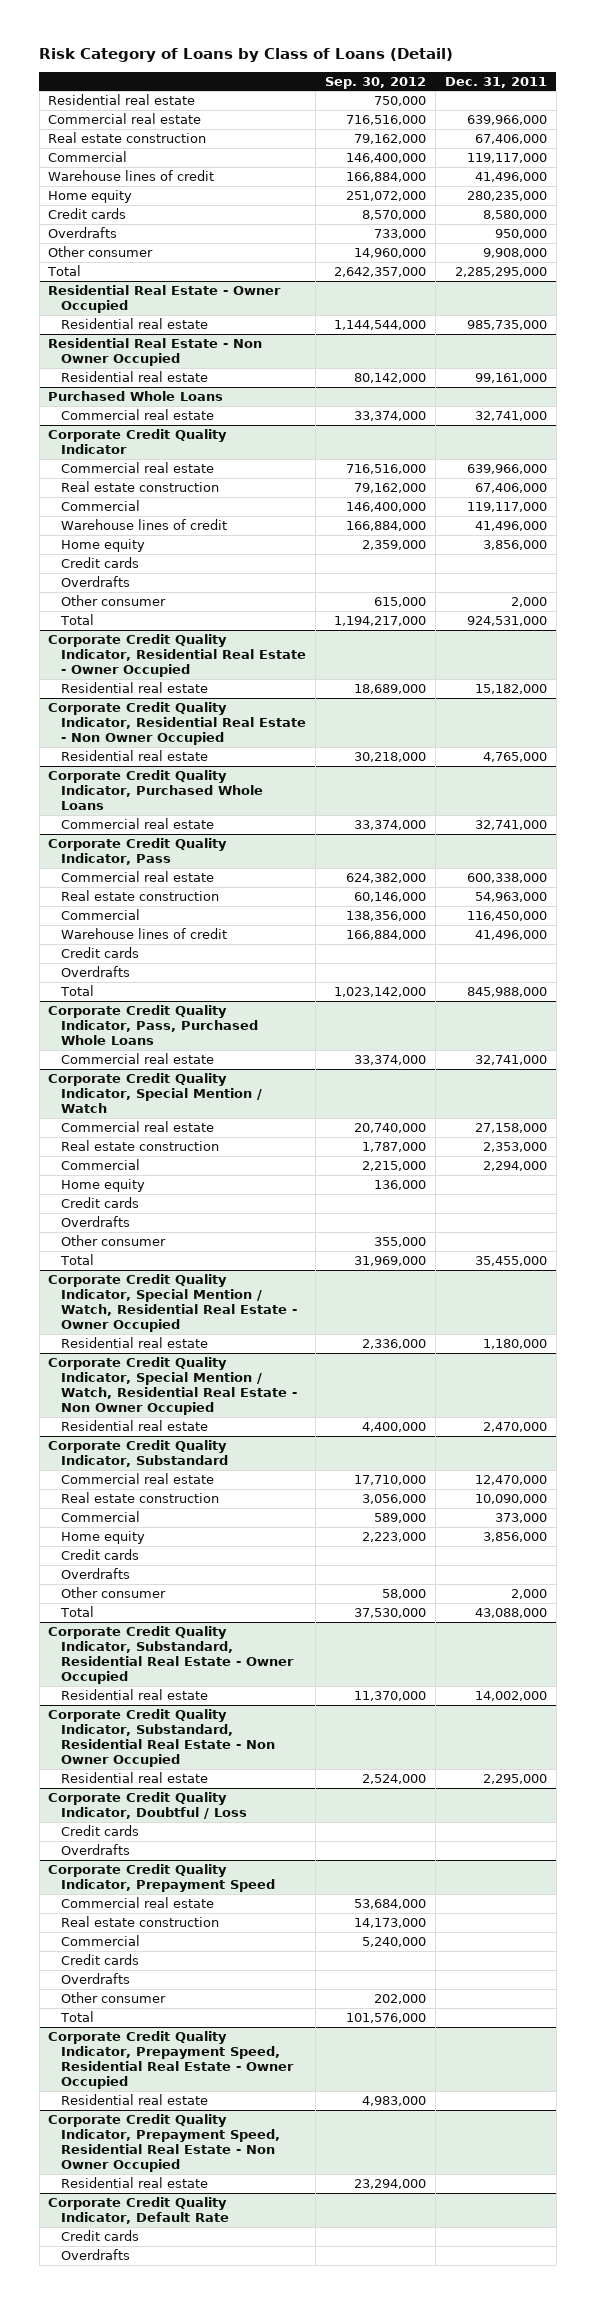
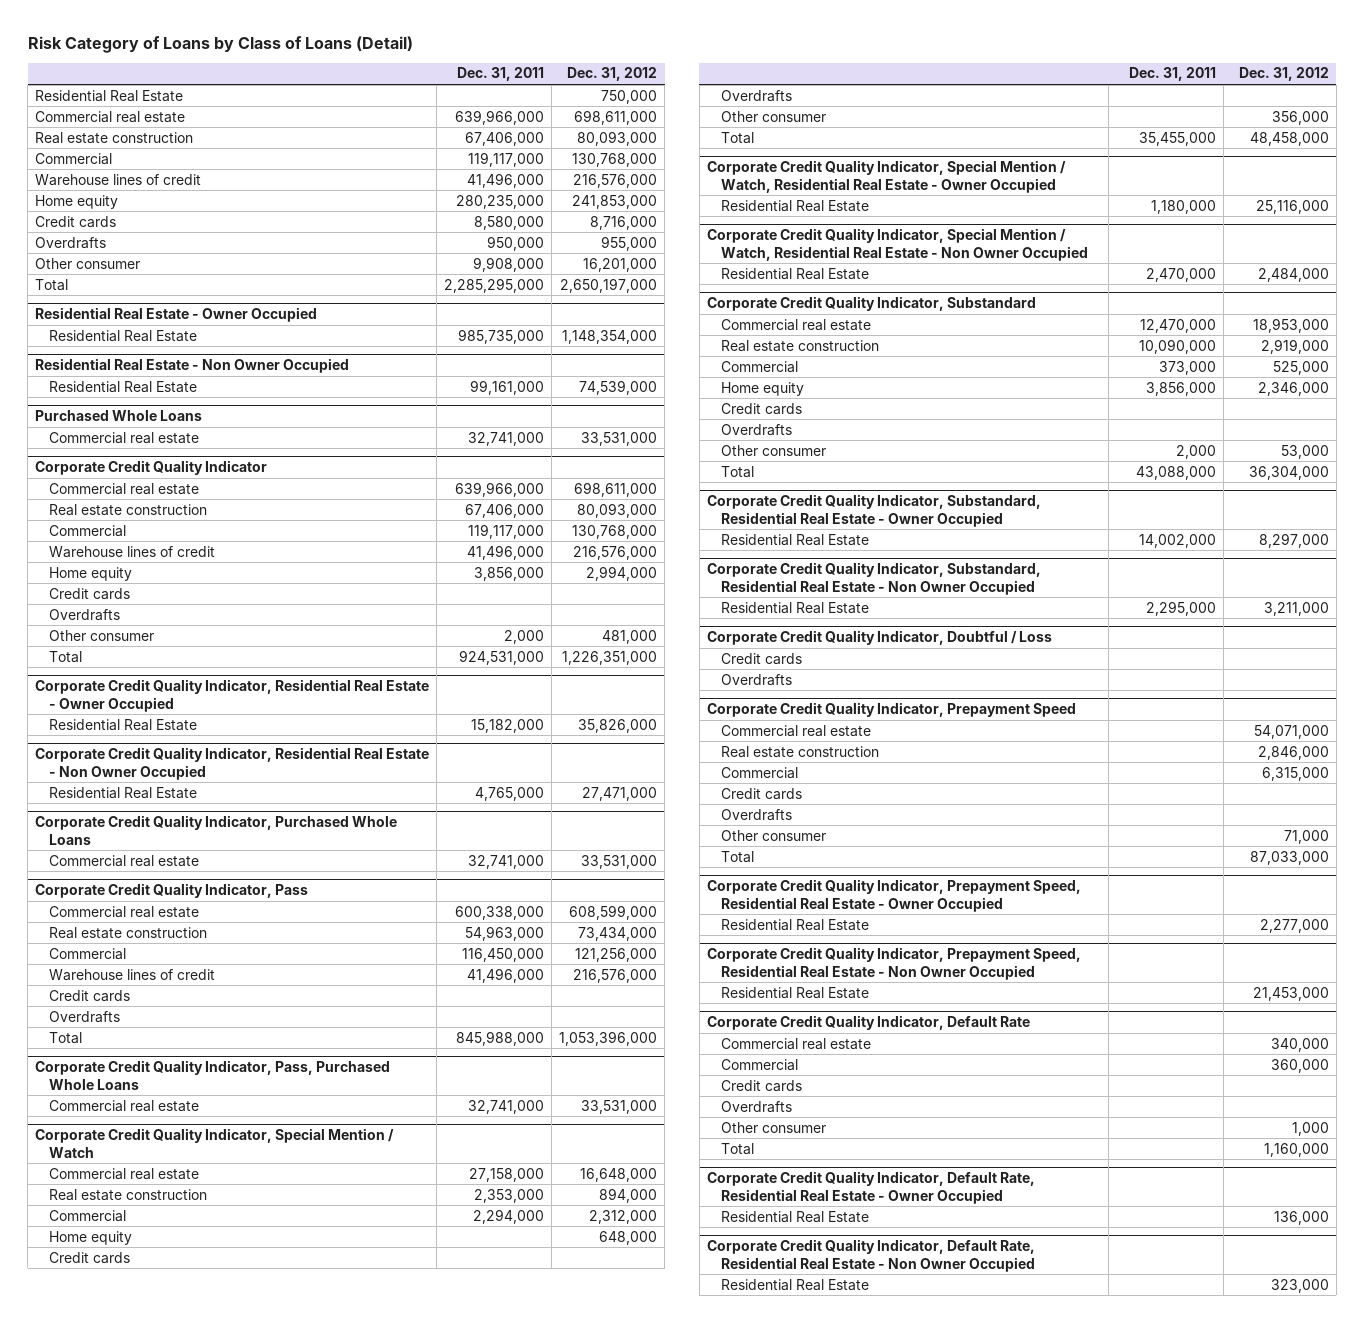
[325,76,427,89] Sep. 30, 2012 -> none
none -> [567,67,658,82] Dec. 31, 2012
[48,94,196,106] Residential real estate -> [35,89,184,102] Residential Real Estate
[61,318,209,330] Residential real estate -> [49,329,198,342] Residential Real Estate
[61,371,209,383] Residential real estate -> [49,380,198,393] Residential Real Estate
[61,682,209,694] Residential real estate -> [49,718,198,731] Residential Real Estate
[61,750,209,762] Residential real estate -> [49,786,198,799] Residential Real Estate
[61,1337,209,1349] Residential real estate -> [720,199,869,212] Residential Real Estate
[61,1420,209,1432] Residential real estate -> [720,267,869,280] Residential Real Estate
[61,1689,209,1701] Residential real estate -> [720,533,869,546] Residential Real Estate
[61,1772,209,1784] Residential real estate -> [720,601,869,614] Residential Real Estate
[61,2094,209,2106] Residential real estate -> [720,918,869,931] Residential Real Estate
[61,2177,209,2189] Residential real estate -> [720,986,869,999] Residential Real Estate
none -> [720,1037,871,1050] Commercial real estate
none -> [720,1058,798,1071] Commercial
none -> [720,1121,826,1133] Other consumer
none -> [720,1142,754,1155] Total
none -> [706,1171,1035,1204] Corporate Credit Quality Indicator, Default Rate, Residential Real Estate - Owner Occupied
none -> [720,1210,869,1223] Residential Real Estate
none -> [706,1239,1035,1272] Corporate Credit Quality Indicator, Default Rate, Residential Real Estate - Non Owner Occupied
none -> [720,1278,869,1291] Residential Real Estate

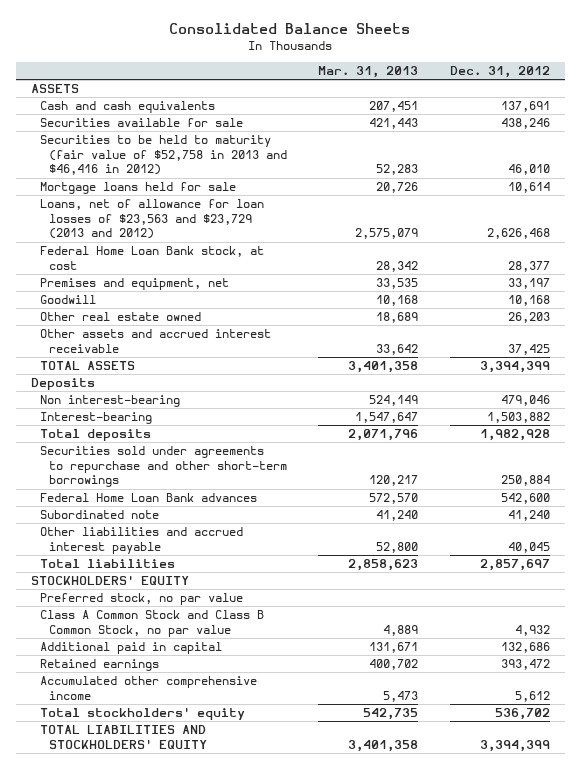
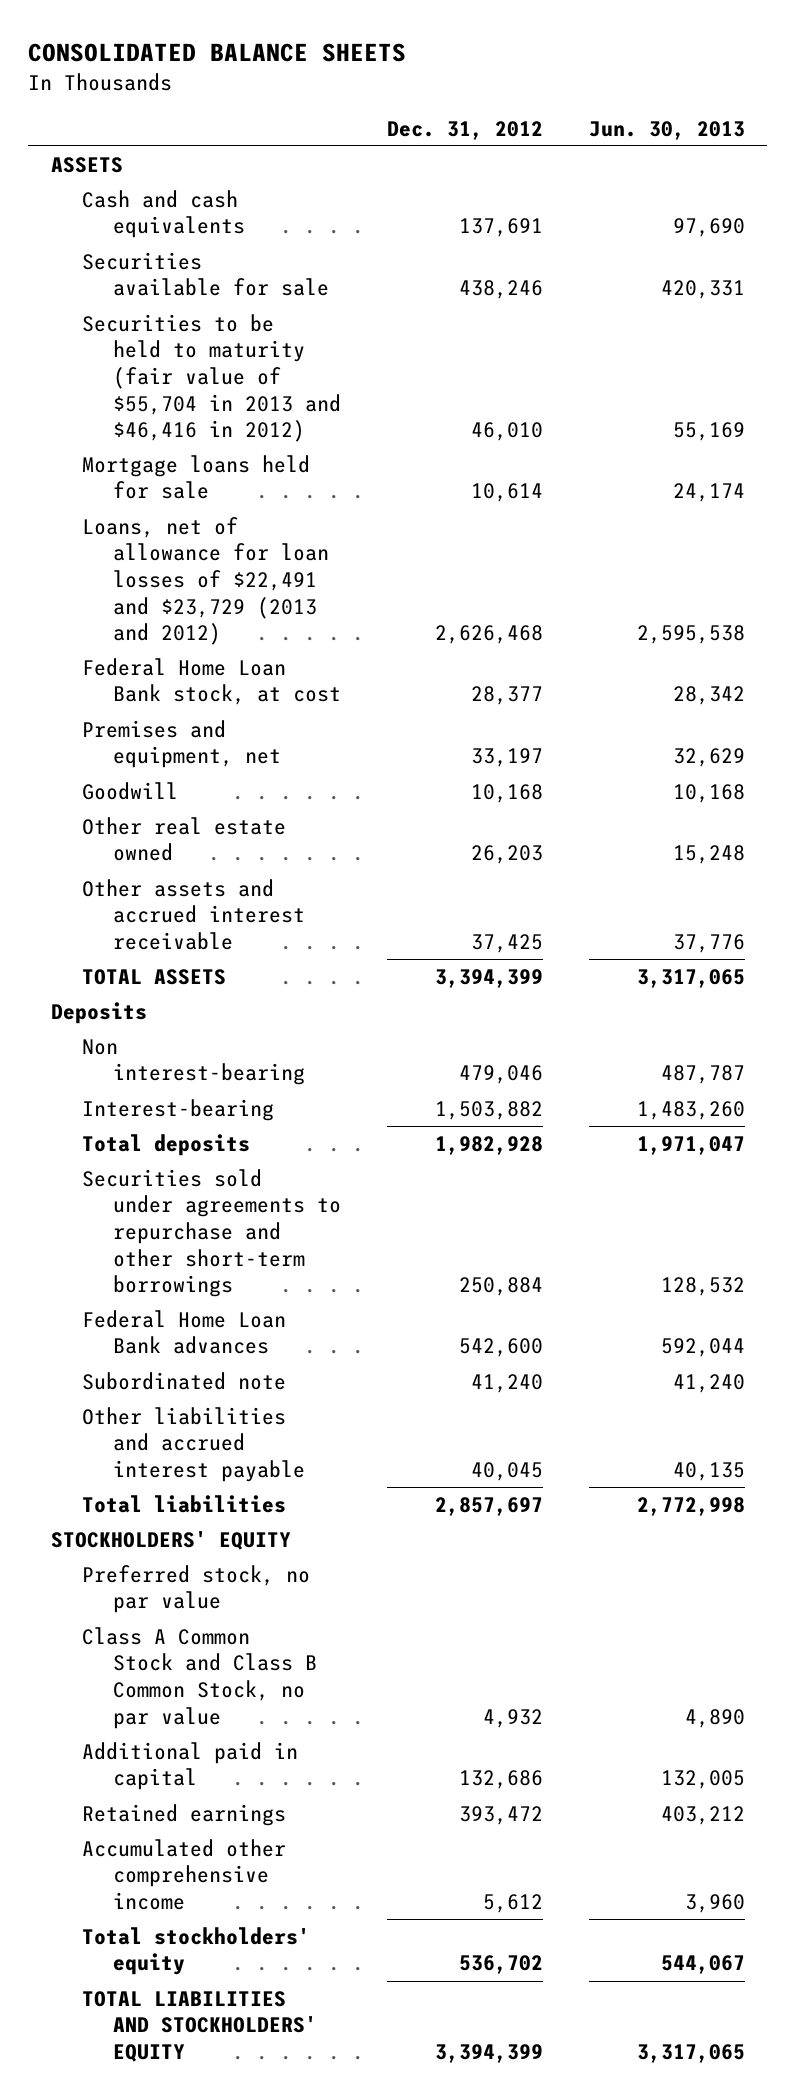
[169,22,411,34] Consolidated Balance Sheets -> [28,43,407,63] CONSOLIDATED BALANCE SHEETS
[318,65,419,78] Mar. 31, 2013 -> none
none -> [588,120,745,140] Jun. 30, 2013
[40,135,288,176] Securities to be held to maturity (fair value of $52,758 in 2013 and $46,416 in 2012) -> [82,313,342,443] Securities to be held to maturity (fair value of $55,704 in 2013 and $46,416 in 2012)
[40,199,265,240] Loans, net of allowance for loan losses of $23,563 and $23,729 (2013 and 2012) -> [82,516,330,646] Loans, net of allowance for loan losses of $22,491 and $23,729 (2013 and 2012)

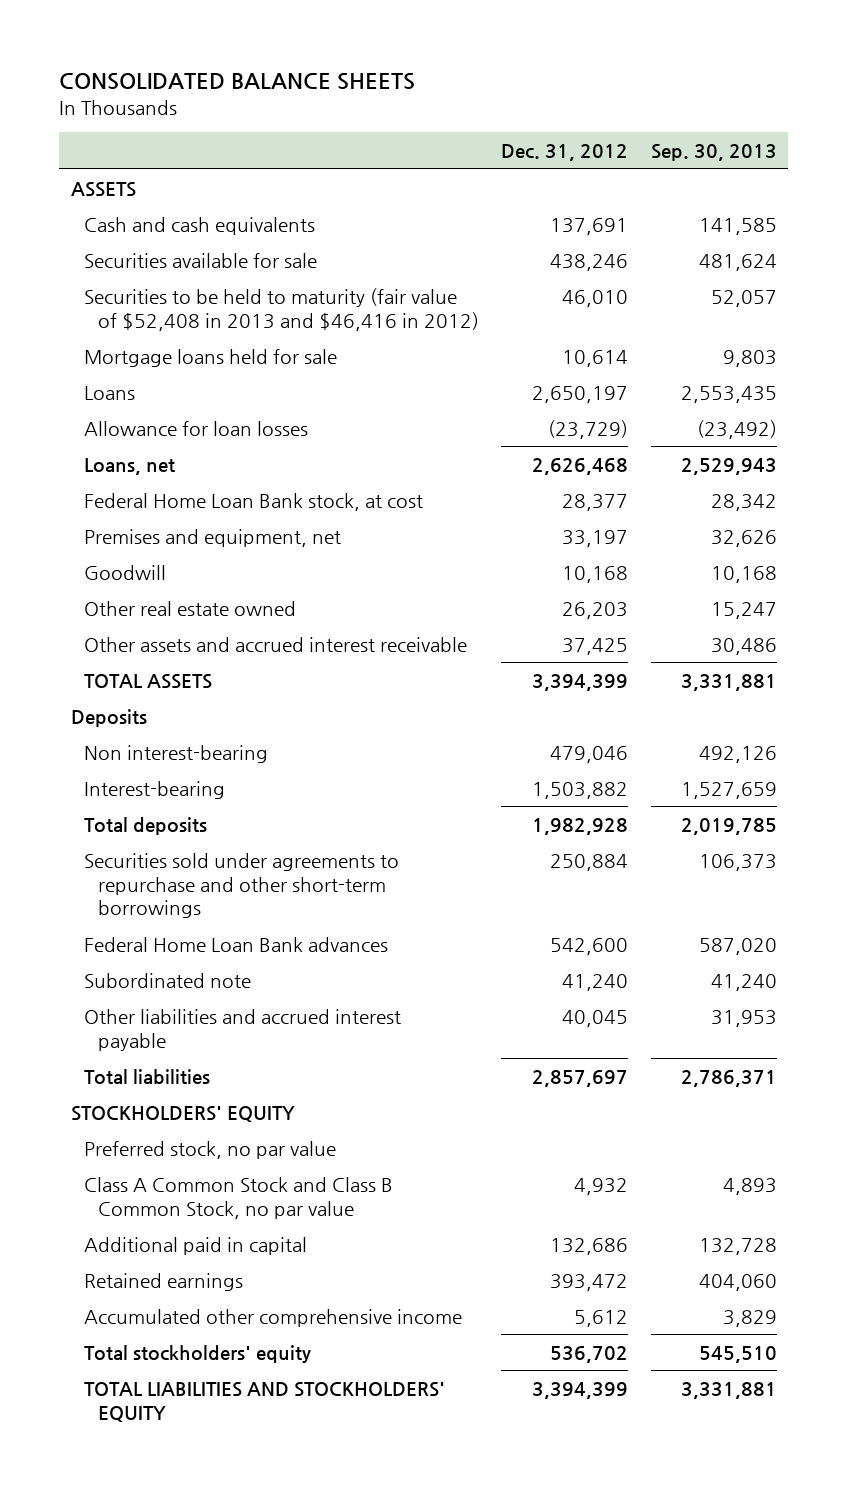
[588,120,745,140] Jun. 30, 2013 -> none
none -> [650,143,777,161] Sep. 30, 2013
[82,313,342,443] Securities to be held to maturity (fair value of $55,704 in 2013 and $46,416 in 2012) -> [84,287,479,331] Securities to be held to maturity (fair value of $52,408 in 2013 and $46,416 in 2012)
none -> [84,385,136,400] Loans
none -> [84,420,309,436] Allowance for loan losses
[82,516,330,646] Loans, net of allowance for loan losses of $22,491 and $23,729 (2013 and 2012) -> [84,457,176,475] Loans, net

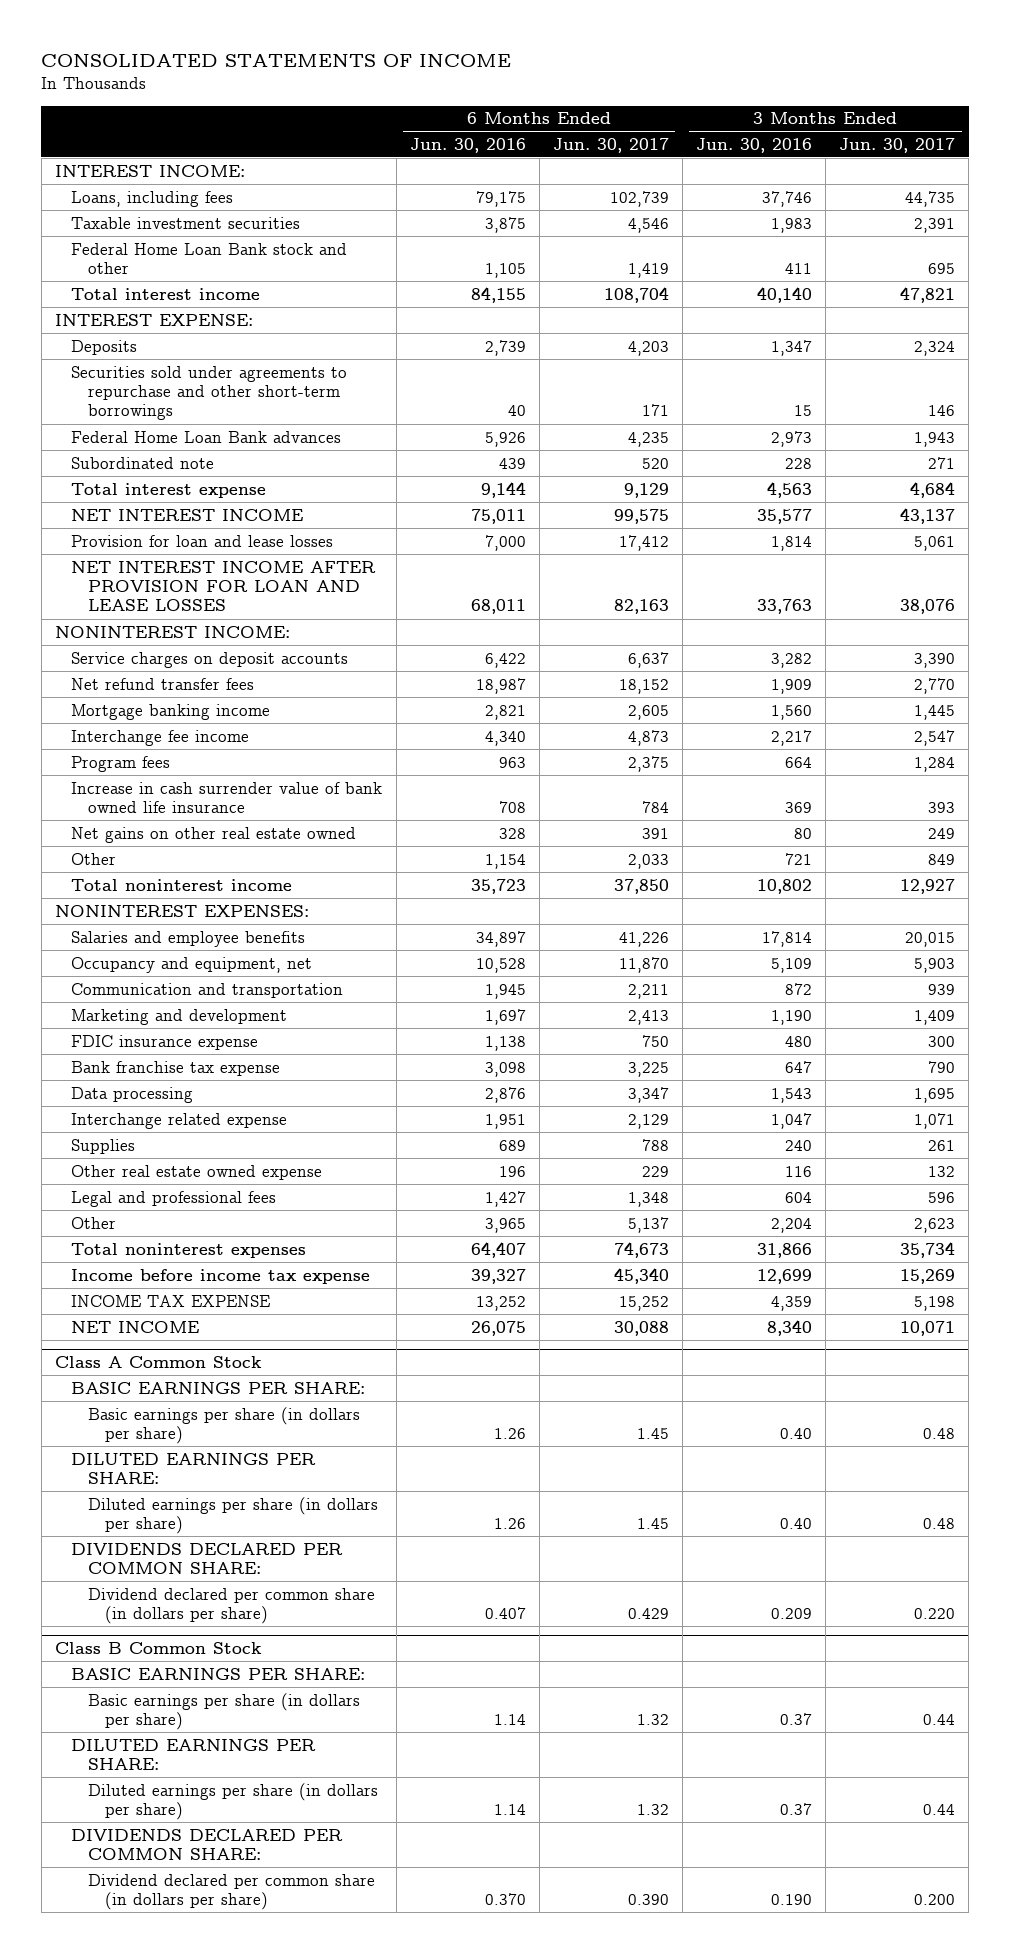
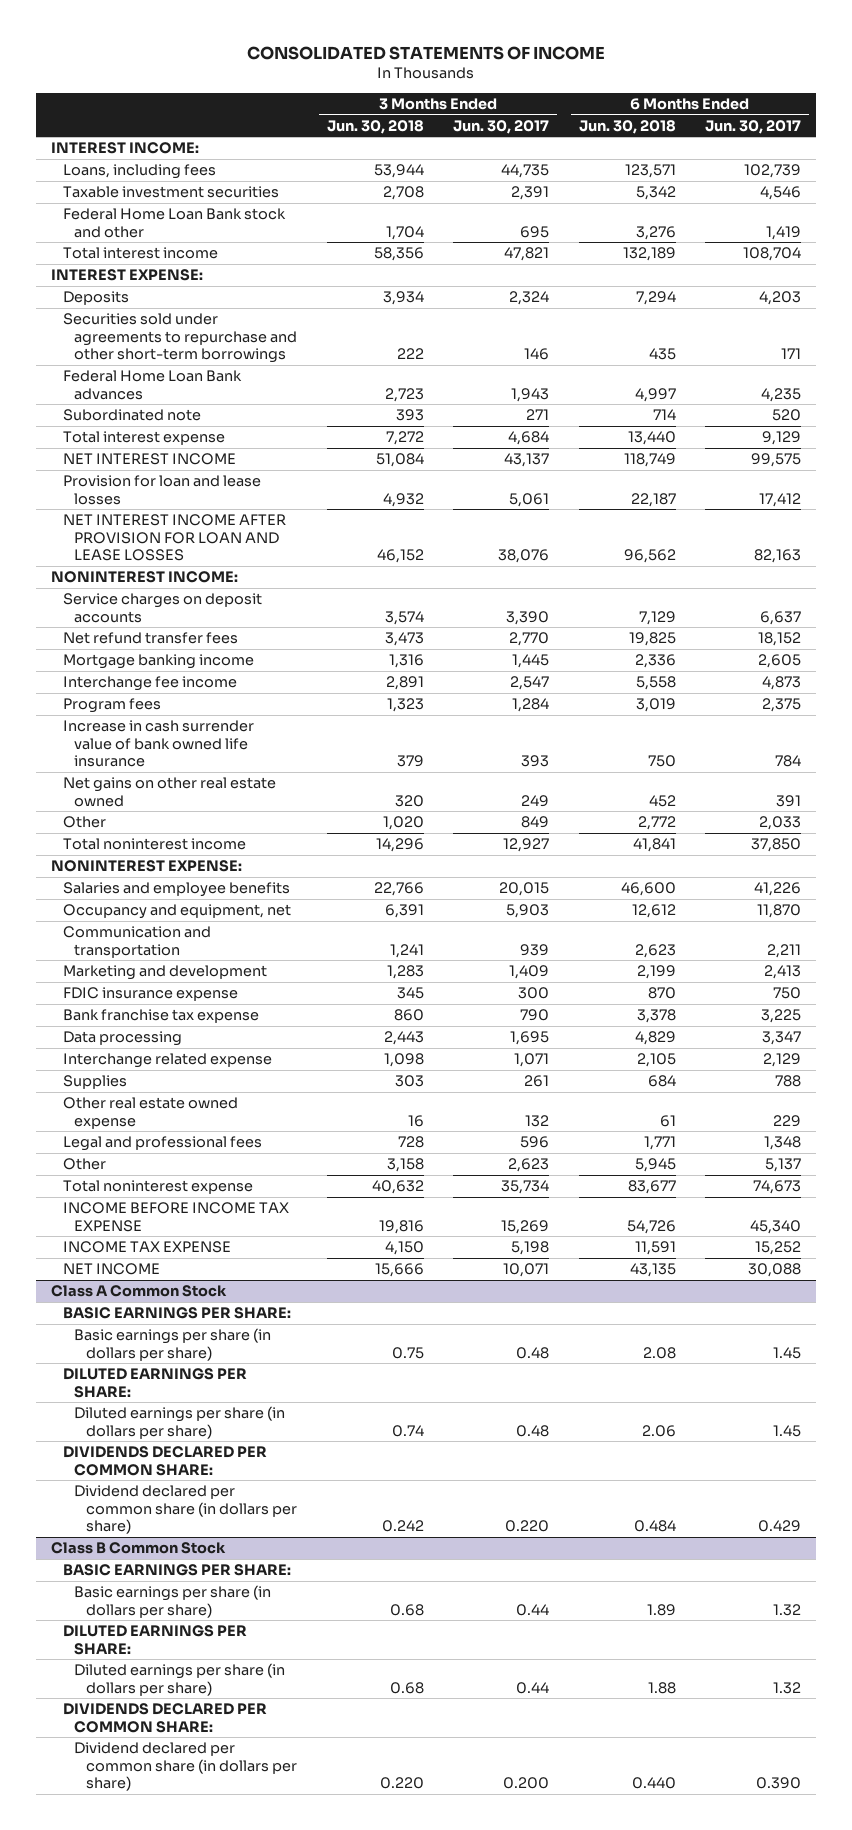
[409,137,526,153] Jun. 30, 2016 -> none
[695,137,812,153] Jun. 30, 2016 -> none
none -> [326,119,424,134] Jun. 30, 2018
none -> [578,119,676,134] Jun. 30, 2018
[54,904,309,917] NONINTEREST EXPENSES: -> [50,860,242,873] NONINTEREST EXPENSE:
[71,1242,307,1258] Total noninterest expenses -> [62,1180,253,1195] Total noninterest expense
[71,1268,371,1284] Income before income tax expense -> [62,1202,289,1232] INCOME BEFORE INCOME TAX EXPENSE

